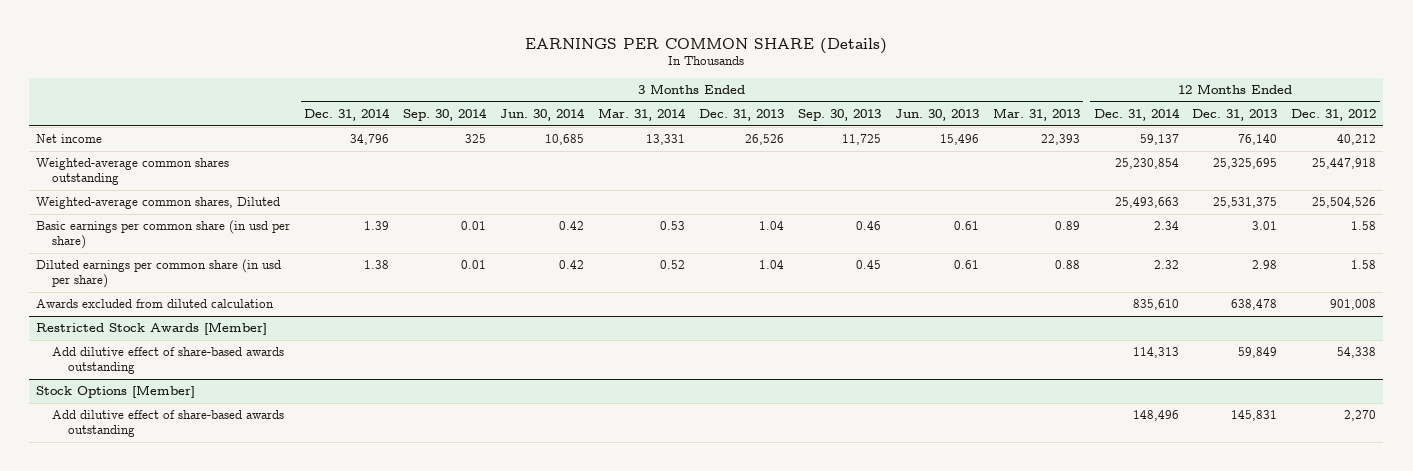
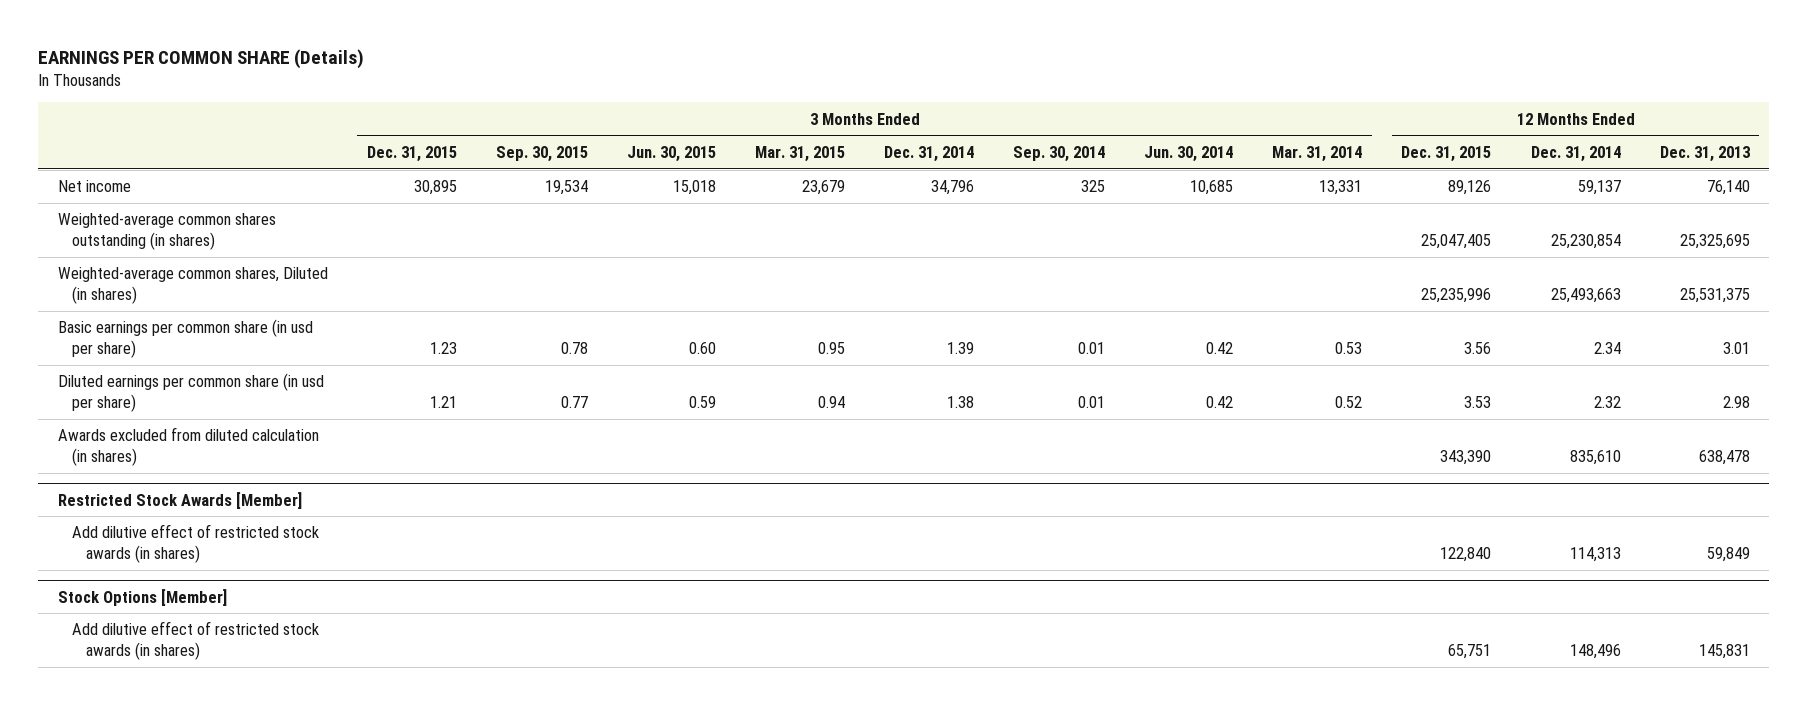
[698,109,784,122] Dec. 31, 2013 -> none
[797,109,881,122] Sep. 30, 2013 -> none
[894,109,979,122] Jun. 30, 2013 -> none
[992,108,1080,122] Mar. 31, 2013 -> none
[1291,109,1377,122] Dec. 31, 2012 -> none
none -> [366,146,457,163] Dec. 31, 2015
none -> [495,146,588,163] Sep. 30, 2015
none -> [627,146,717,163] Jun. 30, 2015
none -> [755,146,846,163] Mar. 31, 2015
none -> [1401,146,1492,163] Dec. 31, 2015
[36,158,230,186] Weighted-average common shares outstanding -> [57,213,276,250] Weighted-average common shares outstanding (in shares)
[36,197,281,210] Weighted-average common shares, Diluted -> [57,267,328,304] Weighted-average common shares, Diluted (in shares)
[36,299,275,309] Awards excluded from diluted calculation -> [57,427,319,466] Awards excluded from diluted calculation (in shares)
[52,347,285,375] Add dilutive effect of share-based awards outstanding -> [72,524,320,563] Add dilutive effect of restricted stock awards (in shares)
[52,410,285,438] Add dilutive effect of share-based awards outstanding -> [72,621,320,660] Add dilutive effect of restricted stock awards (in shares)

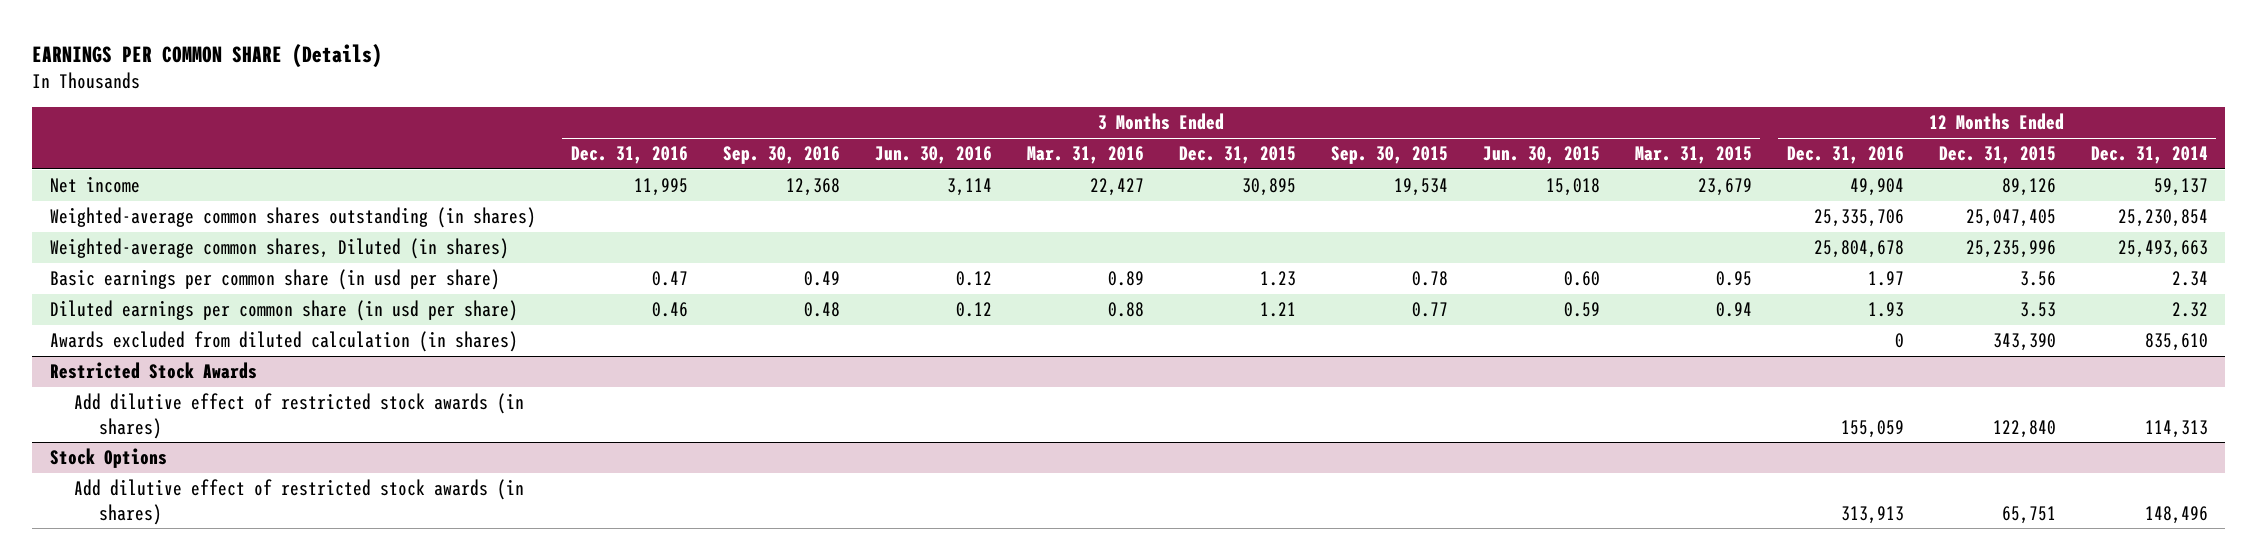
[884,146,975,163] Dec. 31, 2014 -> none
[1013,146,1106,163] Sep. 30, 2014 -> none
[1144,146,1234,163] Jun. 30, 2014 -> none
[1272,146,1363,163] Mar. 31, 2014 -> none
[1659,146,1750,163] Dec. 31, 2013 -> none
none -> [570,146,688,165] Dec. 31, 2016
none -> [722,146,840,165] Sep. 30, 2016
none -> [874,146,992,165] Jun. 30, 2016
none -> [1026,146,1144,165] Mar. 31, 2016
none -> [1786,146,1904,165] Dec. 31, 2016
[57,491,302,509] Restricted Stock Awards [Member] -> [49,362,257,380] Restricted Stock Awards
[57,588,227,606] Stock Options [Member] -> [49,448,167,469] Stock Options

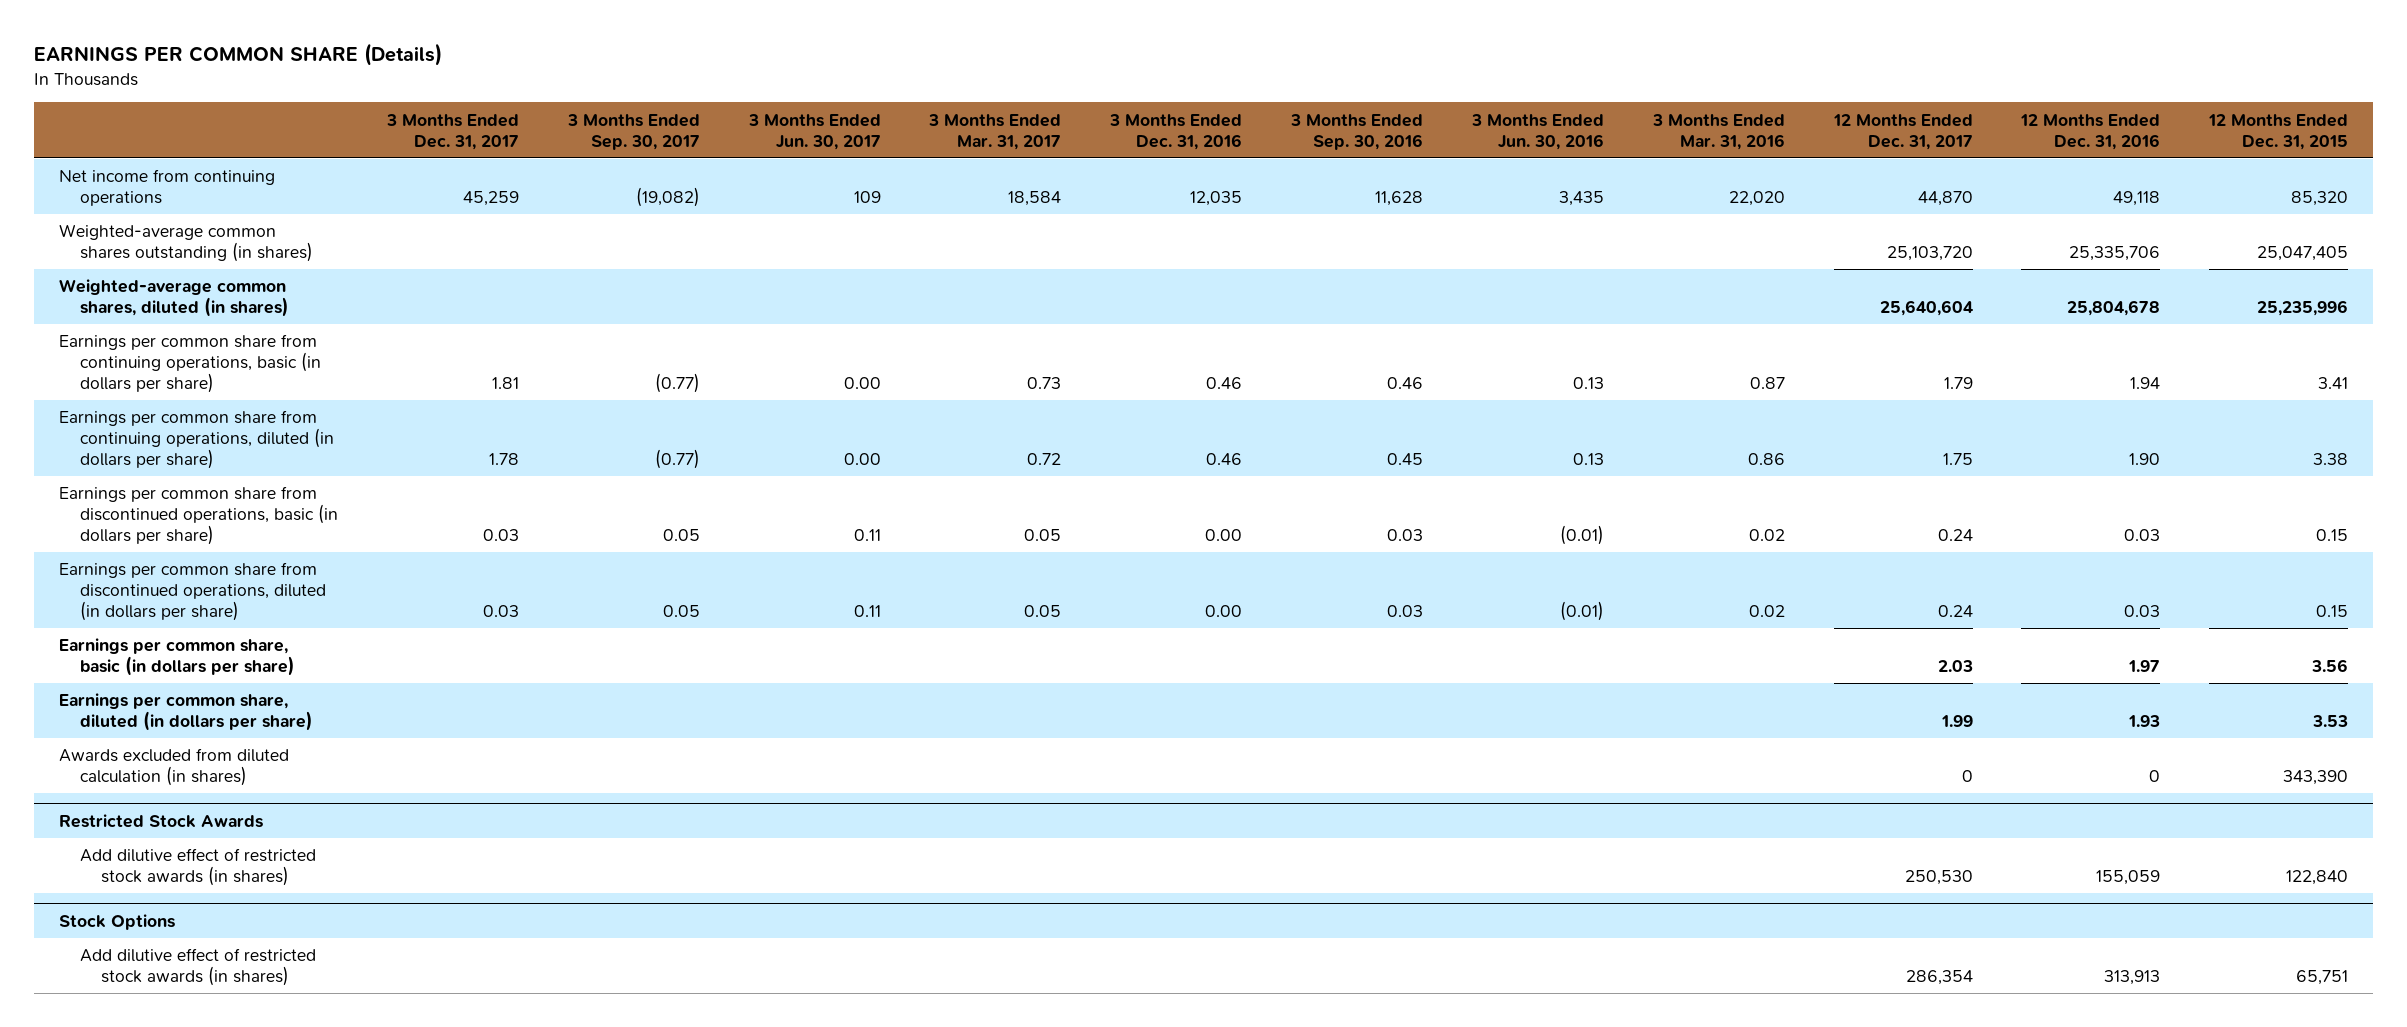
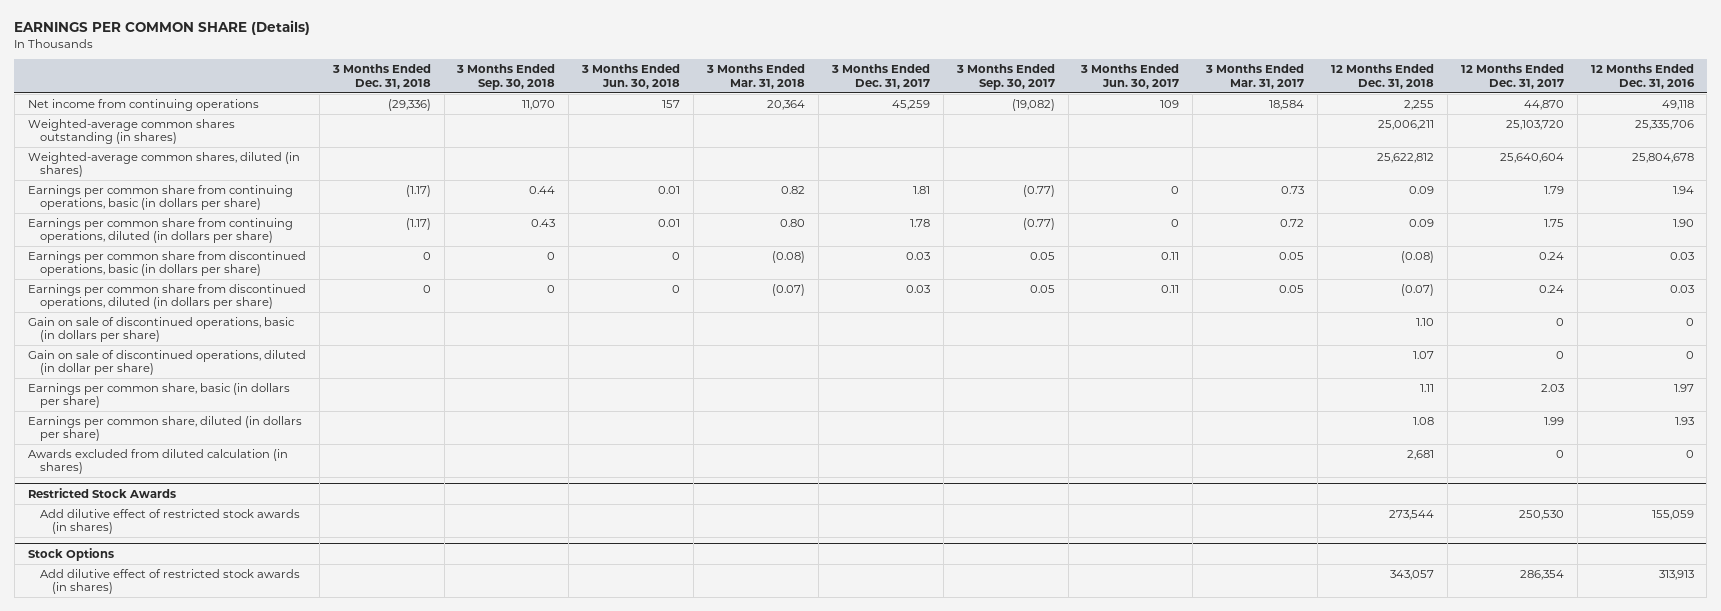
[1109,113,1243,150] 3 Months Ended Dec. 31, 2016 -> none
[1290,113,1424,150] 3 Months Ended Sep. 30, 2016 -> none
[1470,113,1604,150] 3 Months Ended Jun. 30, 2016 -> none
[1651,113,1785,150] 3 Months Ended Mar. 31, 2016 -> none
[2208,113,2349,150] 12 Months Ended Dec. 31, 2015 -> none
none -> [331,64,431,89] 3 Months Ended Dec. 31, 2018
none -> [456,64,556,90] 3 Months Ended Sep. 30, 2018
none -> [581,64,681,89] 3 Months Ended Jun. 30, 2018
none -> [706,64,806,89] 3 Months Ended Mar. 31, 2018
none -> [1331,64,1435,89] 12 Months Ended Dec. 31, 2018
[843,376,881,389] 0.00 -> [1171,185,1180,194] 0
[843,452,881,465] 0.00 -> [1171,218,1180,227] 0
none -> [27,316,295,343] Gain on sale of discontinued operations, basic (in dollars per share)
none -> [27,349,306,376] Gain on sale of discontinued operations, diluted (in dollar per share)

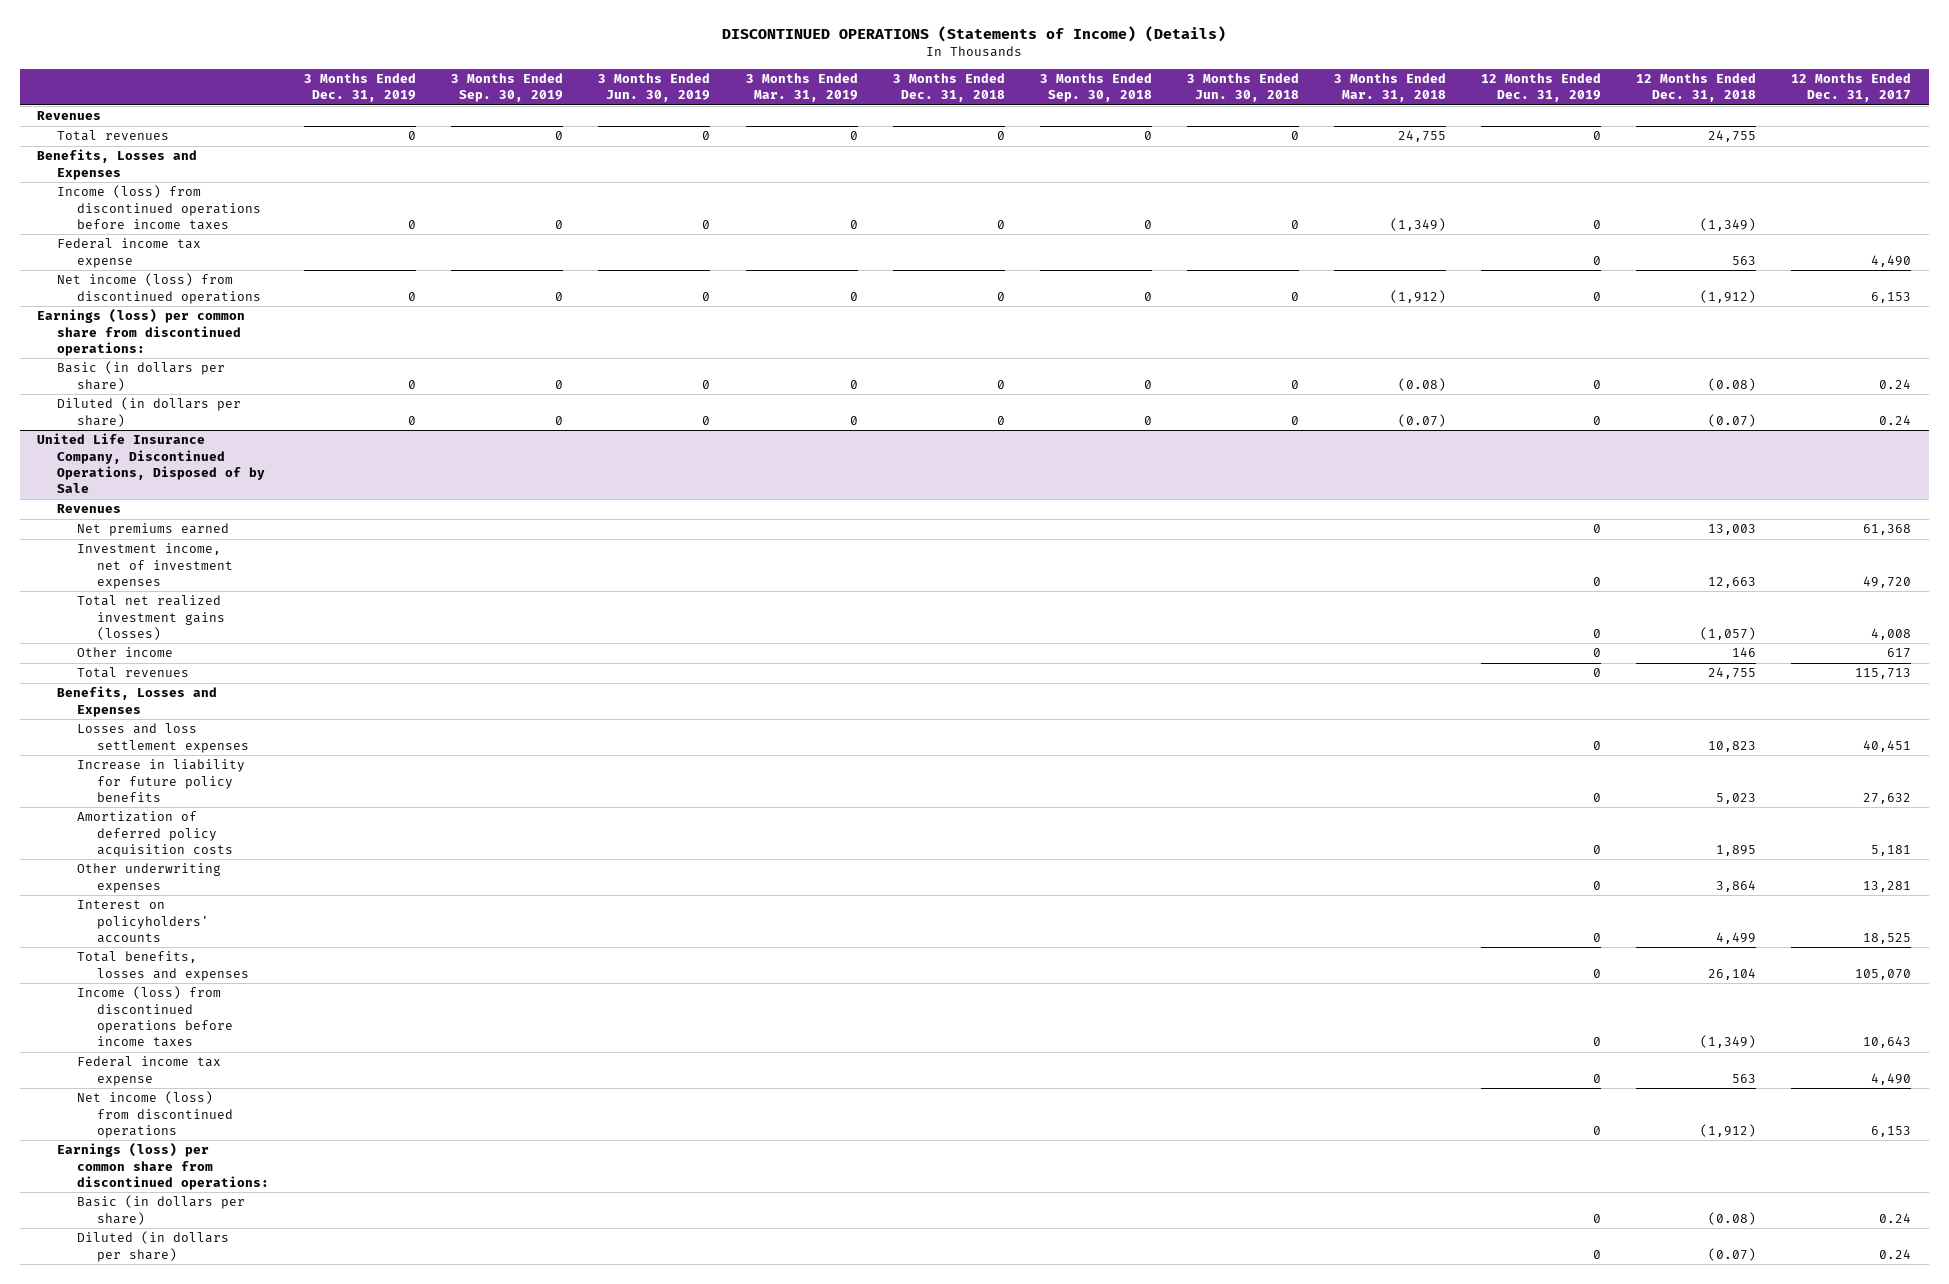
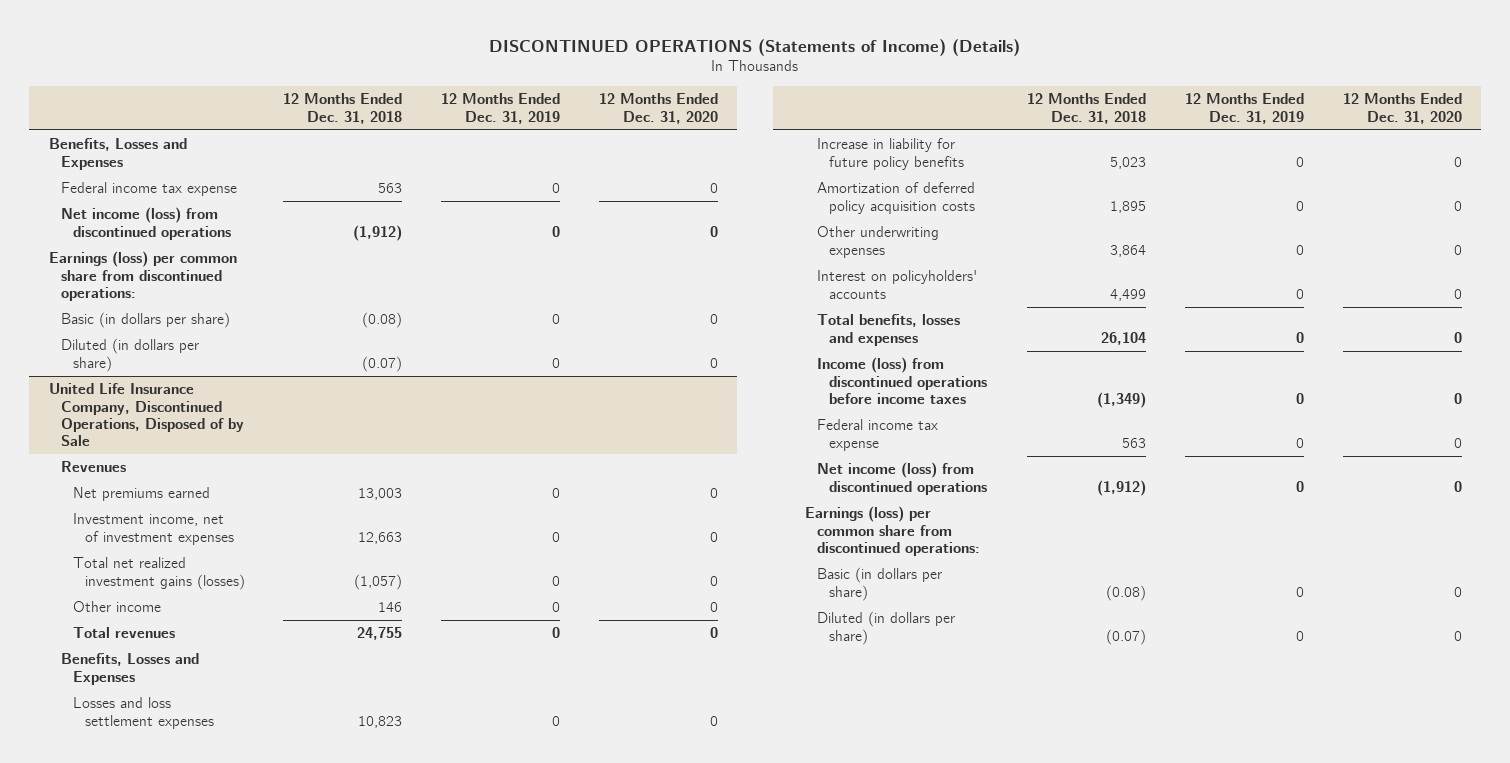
[304,73,417,103] 3 Months Ended Dec. 31, 2019 -> none
[451,73,564,103] 3 Months Ended Sep. 30, 2019 -> none
[598,73,711,103] 3 Months Ended Jun. 30, 2019 -> none
[745,73,858,103] 3 Months Ended Mar. 31, 2019 -> none
[892,73,1005,103] 3 Months Ended Dec. 31, 2018 -> none
[1039,73,1152,103] 3 Months Ended Sep. 30, 2018 -> none
[1186,73,1299,103] 3 Months Ended Jun. 30, 2018 -> none
[1334,73,1447,103] 3 Months Ended Mar. 31, 2018 -> none
[1791,73,1912,103] 12 Months Ended Dec. 31, 2017 -> none
none -> [598,93,718,124] 12 Months Ended Dec. 31, 2020
[37,111,102,121] Revenues -> none
[57,130,170,142] Total revenues -> none
[57,185,262,230] Income (loss) from discontinued operations before income taxes -> none

